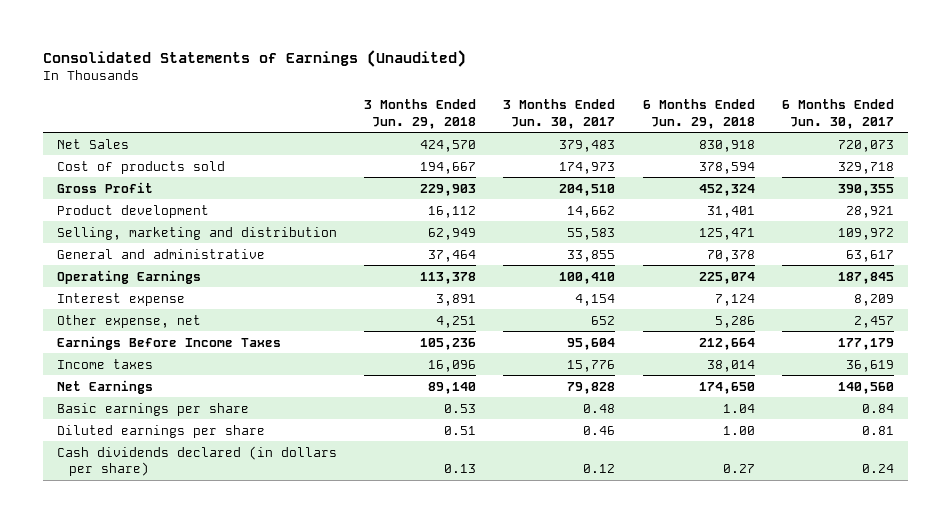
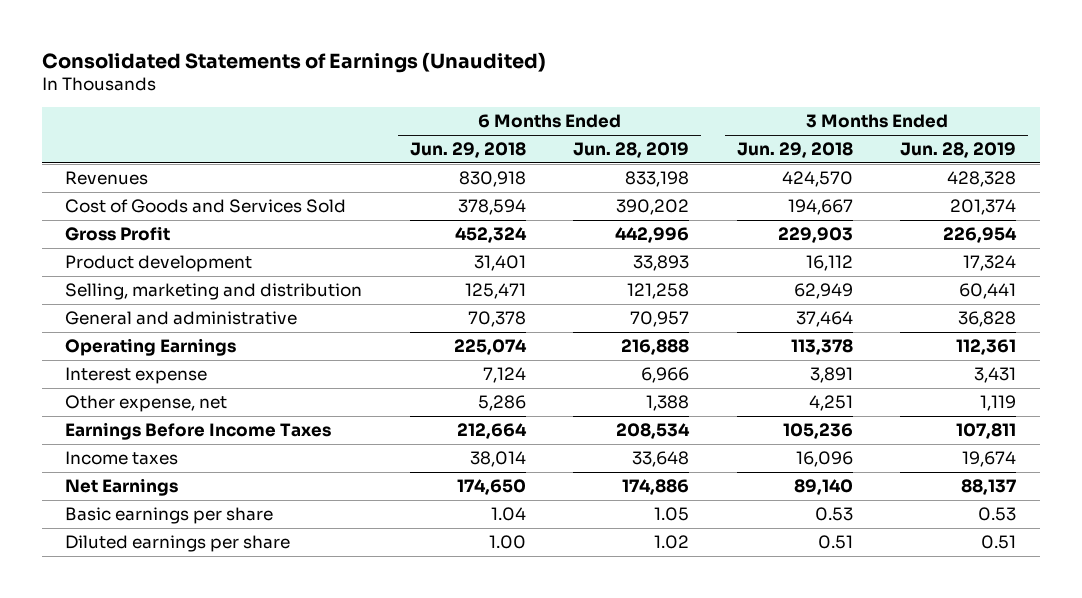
[503,99,616,129] 3 Months Ended Jun. 30, 2017 -> none
[781,99,894,129] 6 Months Ended Jun. 30, 2017 -> none
none -> [573,142,690,159] Jun. 28, 2019
none -> [900,142,1017,159] Jun. 28, 2019
[56,138,129,149] Net Sales -> [65,171,149,186] Revenues
[56,160,225,174] Cost of products sold -> [65,199,347,214] Cost of Goods and Services Sold
[56,445,337,477] Cash dividends declared (in dollars per share) -> none

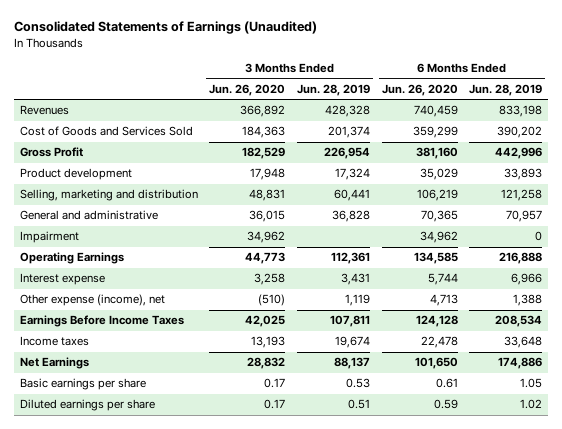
[409,142,526,159] Jun. 29, 2018 -> none
[736,142,853,159] Jun. 29, 2018 -> none
none -> [209,83,286,96] Jun. 26, 2020
none -> [381,83,458,96] Jun. 26, 2020
none -> [19,231,79,244] Impairment
[65,395,228,413] Other expense, net -> [19,294,165,307] Other expense (income), net

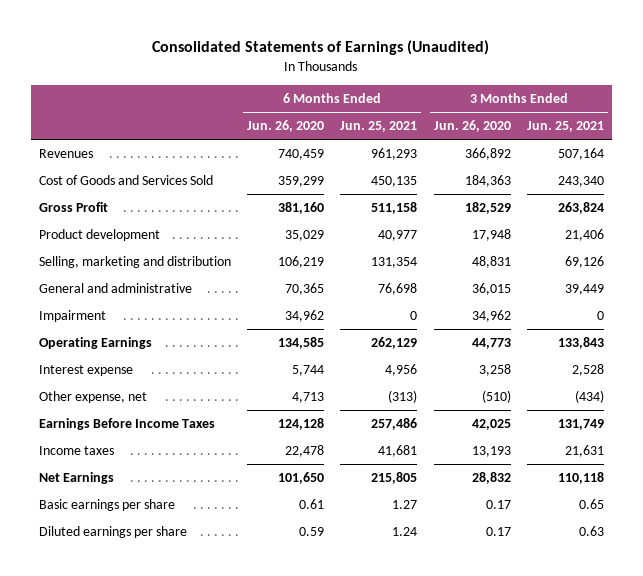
[297,83,371,96] Jun. 28, 2019 -> none
[469,83,543,96] Jun. 28, 2019 -> none
none -> [340,121,418,133] Jun. 25, 2021
none -> [526,121,604,133] Jun. 25, 2021
[19,294,165,307] Other expense (income), net -> [38,391,147,404] Other expense, net

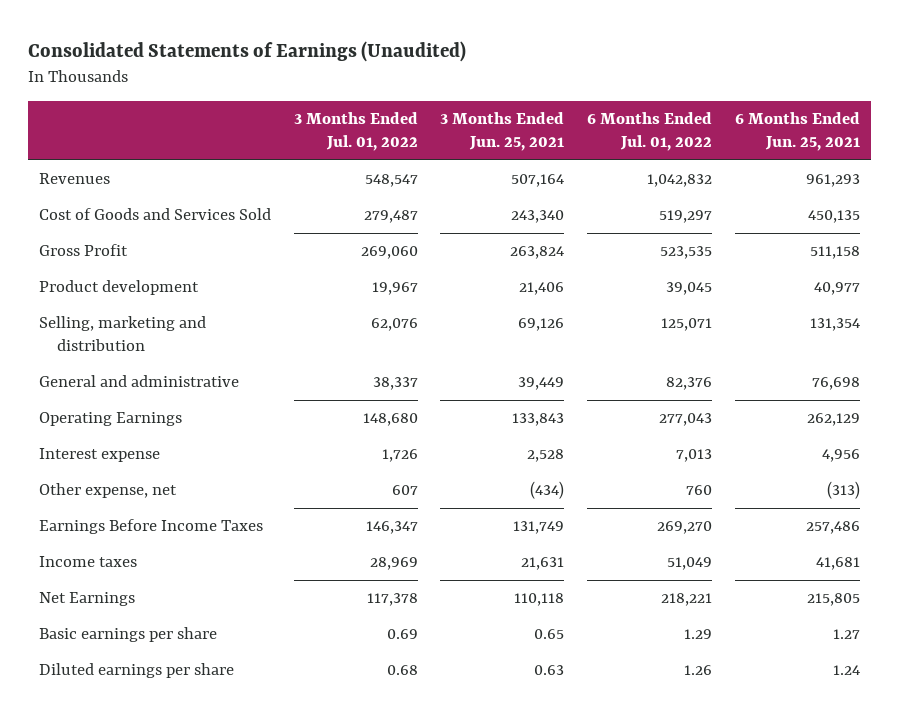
[247,120,325,133] Jun. 26, 2020 -> none
[433,120,511,133] Jun. 26, 2020 -> none
none -> [293,112,418,152] 3 Months Ended Jul. 01, 2022
none -> [587,112,713,152] 6 Months Ended Jul. 01, 2022
[38,310,106,323] Impairment -> none

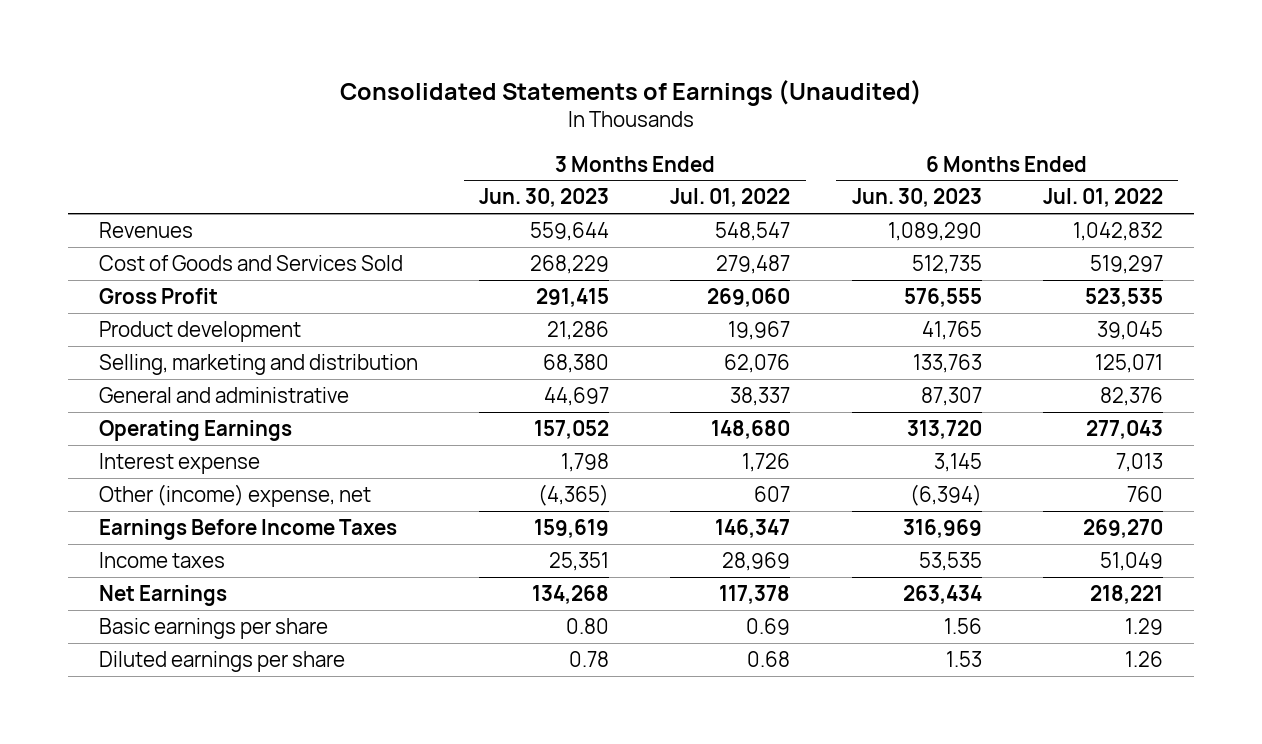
[440,112,565,152] 3 Months Ended Jun. 25, 2021 -> none
[734,112,860,152] 6 Months Ended Jun. 25, 2021 -> none
none -> [479,188,610,208] Jun. 30, 2023
none -> [851,188,982,208] Jun. 30, 2023
[38,483,177,499] Other expense, net -> [98,483,371,507] Other (income) expense, net

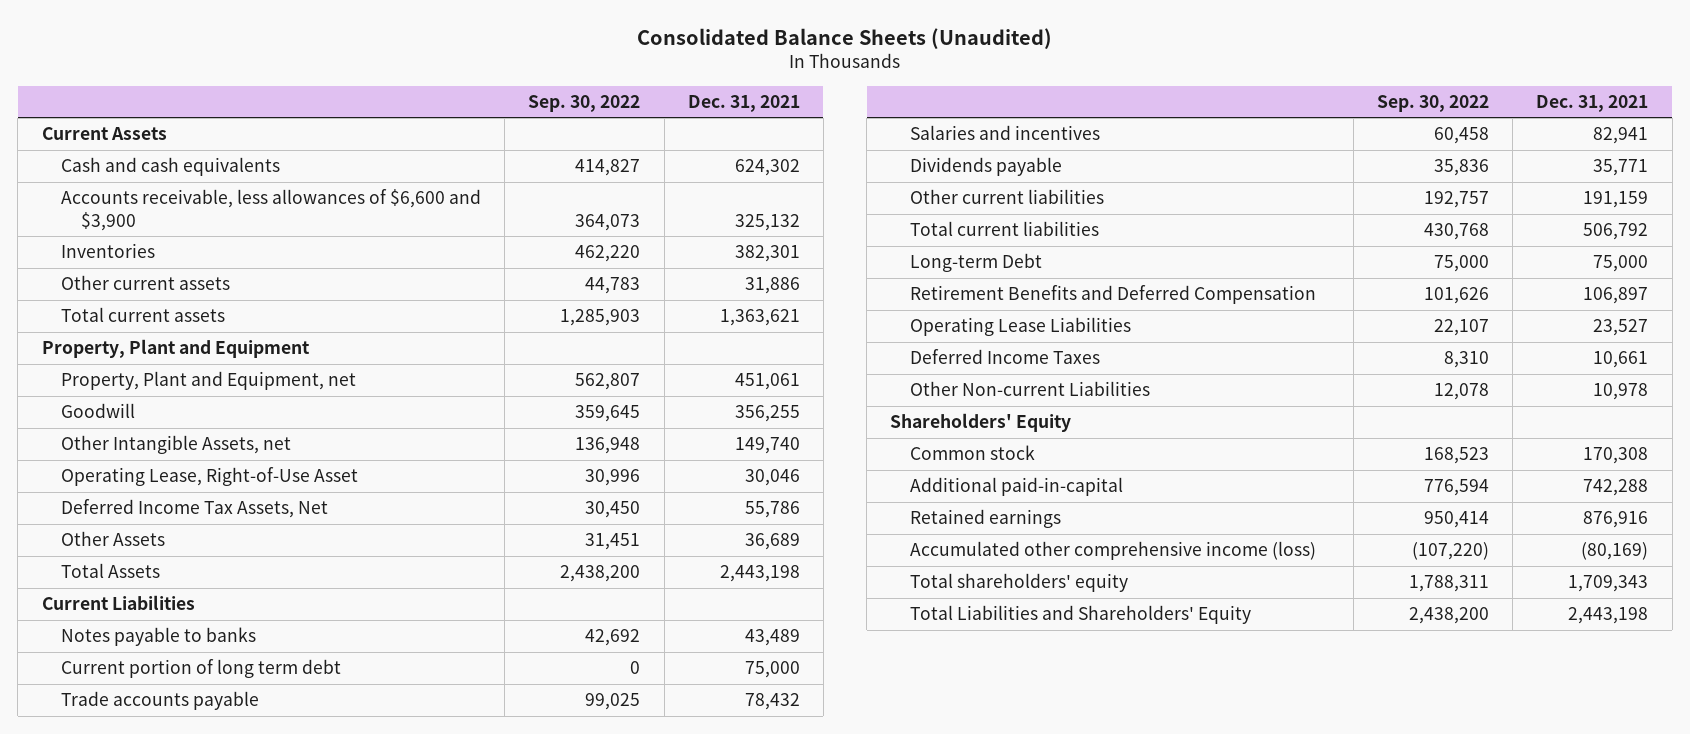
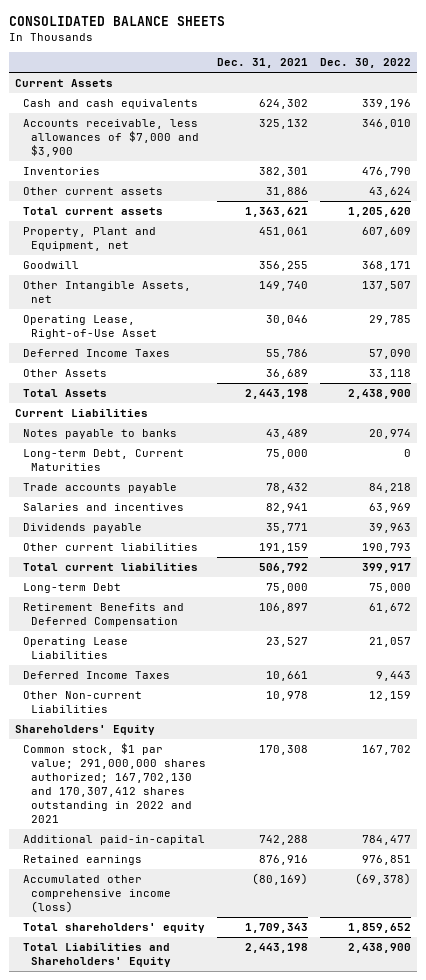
[637,27,1053,49] Consolidated Balance Sheets (Unaudited) -> [9,16,226,27] CONSOLIDATED BALANCE SHEETS
[528,94,641,112] Sep. 30, 2022 -> none
none -> [320,58,412,69] Dec. 30, 2022
[61,189,482,231] Accounts receivable, less allowances of $6,600 and $3,900 -> [22,118,199,158] Accounts receivable, less allowances of $7,000 and $3,900
[41,339,310,359] Property, Plant and Equipment -> none
[61,499,329,519] Deferred Income Tax Assets, Net -> [22,348,170,357] Deferred Income Taxes
[61,659,342,679] Current portion of long term debt -> [22,448,184,472] Long-term Debt, Current Maturities
[909,445,1035,461] Common stock -> [22,742,206,824] Common stock, $1 par value; 291,000,000 shares authorized; 167,702,130 and 170,307,412 shares outstanding in 2022 and 2021

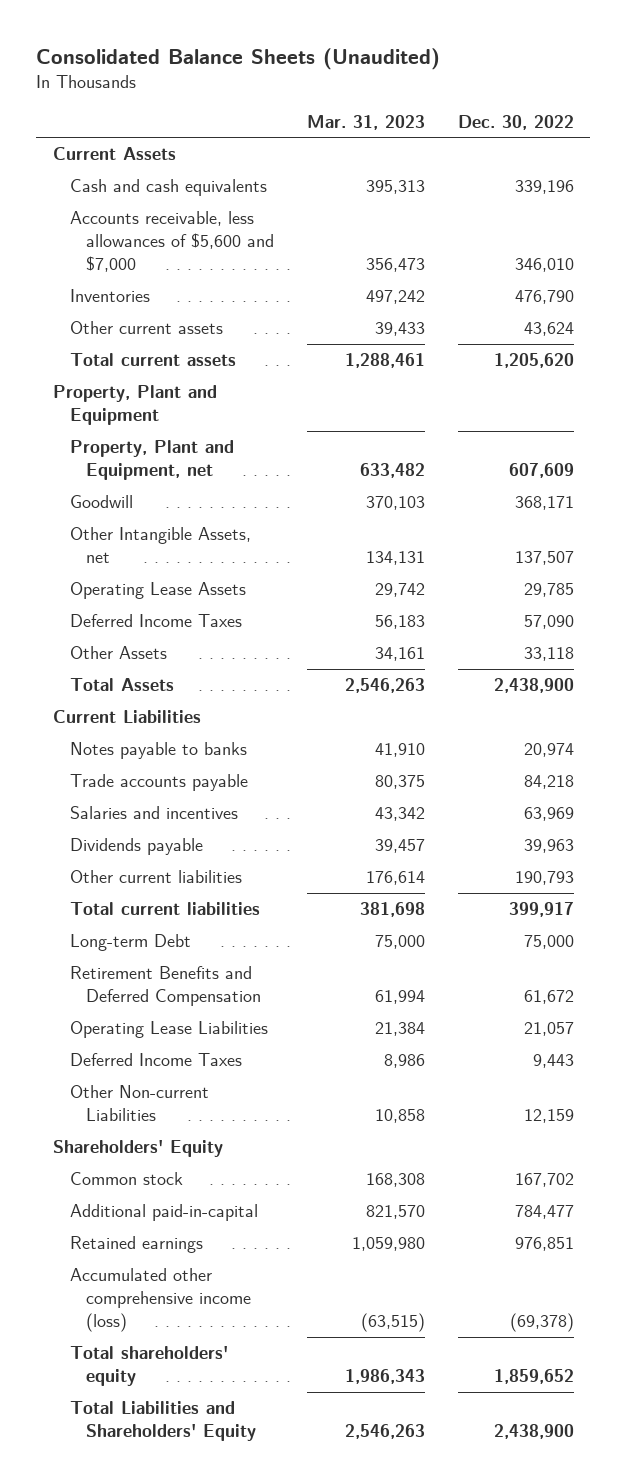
[9,16,226,27] CONSOLIDATED BALANCE SHEETS -> [36,47,441,70] Consolidated Balance Sheets (Unaudited)
[217,58,309,69] Dec. 31, 2021 -> none
none -> [306,114,425,130] Mar. 31, 2023
[22,118,199,158] Accounts receivable, less allowances of $7,000 and $3,900 -> [69,211,275,272] Accounts receivable, less allowances of $5,600 and $7,000
none -> [52,385,217,426] Property, Plant and Equipment
[22,314,157,340] Operating Lease, Right-of-Use Asset -> [69,582,246,600] Operating Lease Assets
[22,448,184,472] Long-term Debt, Current Maturities -> none
[22,742,206,824] Common stock, $1 par value; 291,000,000 shares authorized; 167,702,130 and 170,307,412 shares outstanding in 2022 and 2021 -> [69,1172,183,1186] Common stock

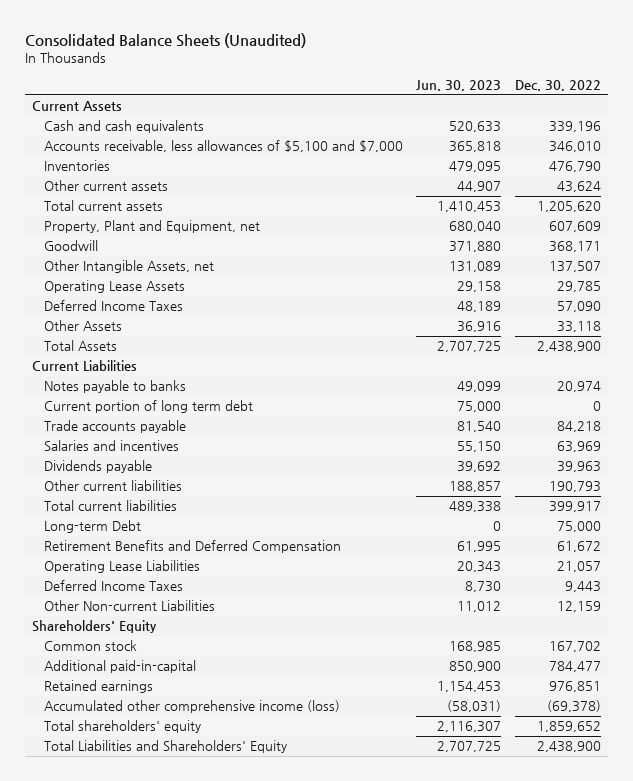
[306,114,425,130] Mar. 31, 2023 -> none
none -> [416,80,502,92] Jun. 30, 2023
[69,211,275,272] Accounts receivable, less allowances of $5,600 and $7,000 -> [43,140,403,153] Accounts receivable, less allowances of $5,100 and $7,000
[52,385,217,426] Property, Plant and Equipment -> none
none -> [43,400,253,414] Current portion of long term debt

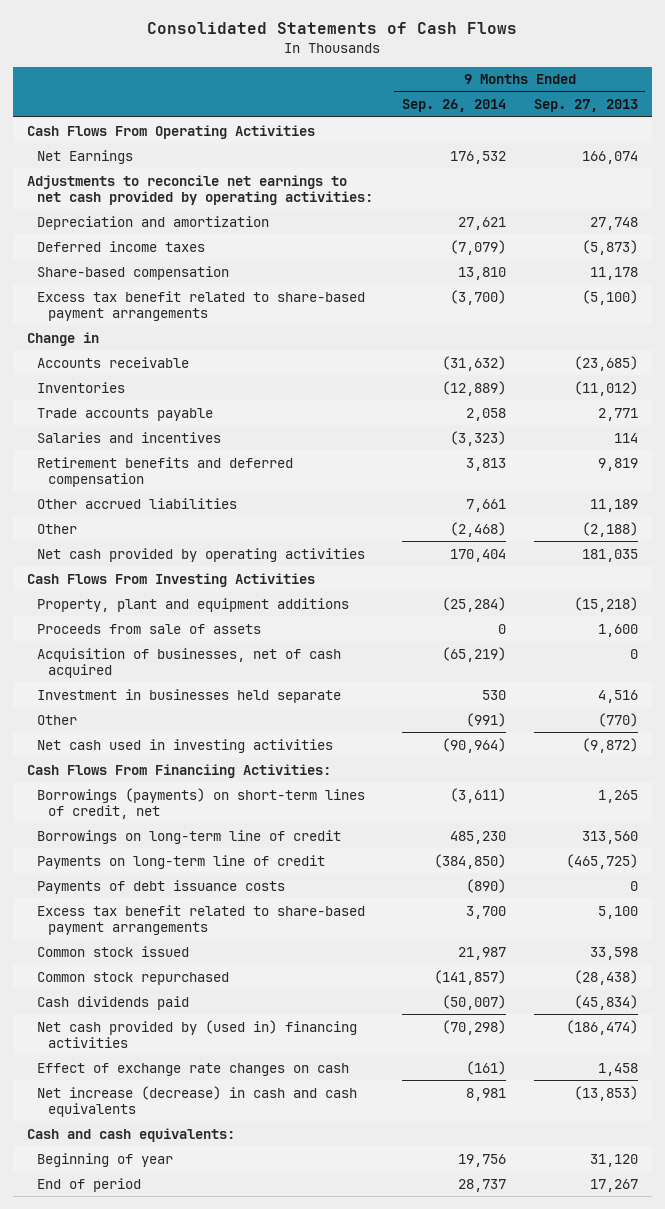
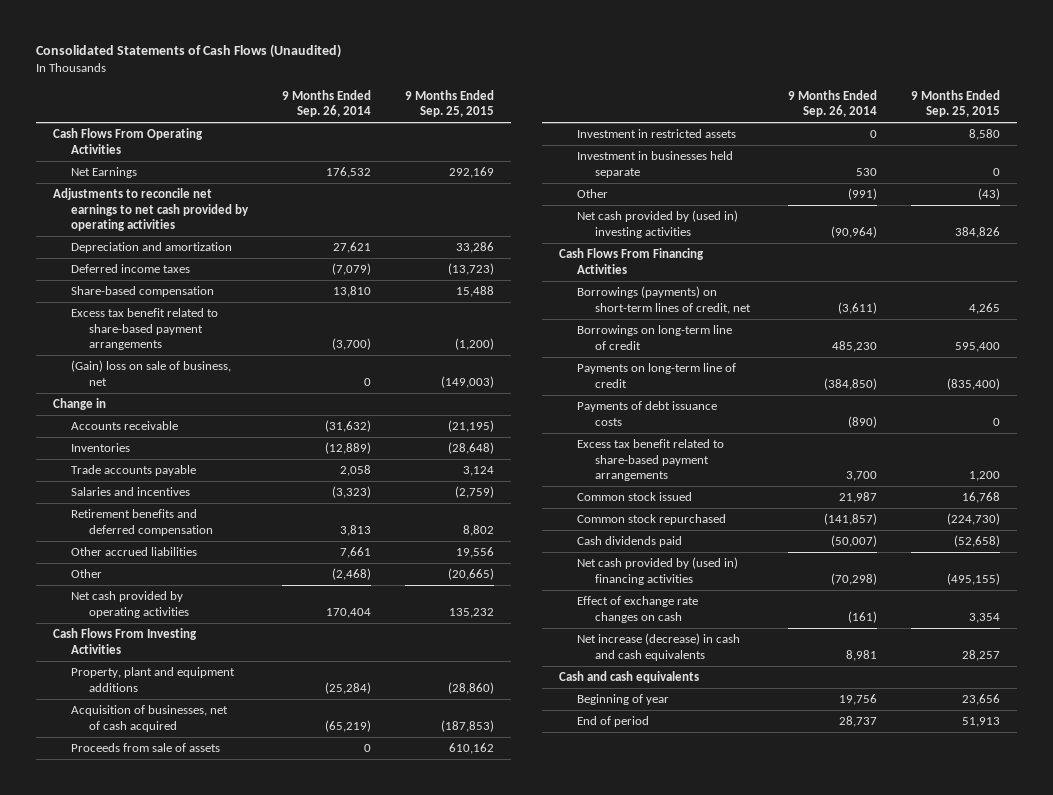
[147,22,518,35] Consolidated Statements of Cash Flows -> [36,44,342,59] Consolidated Statements of Cash Flows (Unaudited)
[533,99,638,113] Sep. 27, 2013 -> none
none -> [405,89,495,117] 9 Months Ended Sep. 25, 2015
[27,174,374,205] Adjustments to reconcile net earnings to net cash provided by operating activities: -> [53,188,249,232] Adjustments to reconcile net earnings to net cash provided by operating activities
none -> [70,360,231,386] (Gain) loss on sale of business, net
[37,623,262,634] Proceeds from sale of assets -> [70,743,220,753] Proceeds from sale of assets
none -> [576,129,736,139] Investment in restricted assets
[37,738,334,753] Net cash used in investing activities -> [576,210,738,238] Net cash provided by (used in) investing activities
[27,763,332,778] Cash Flows From Financiing Activities: -> [558,248,704,274] Cash Flows From Financing Activities
[27,1127,236,1142] Cash and cash equivalents: -> [558,671,699,684] Cash and cash equivalents

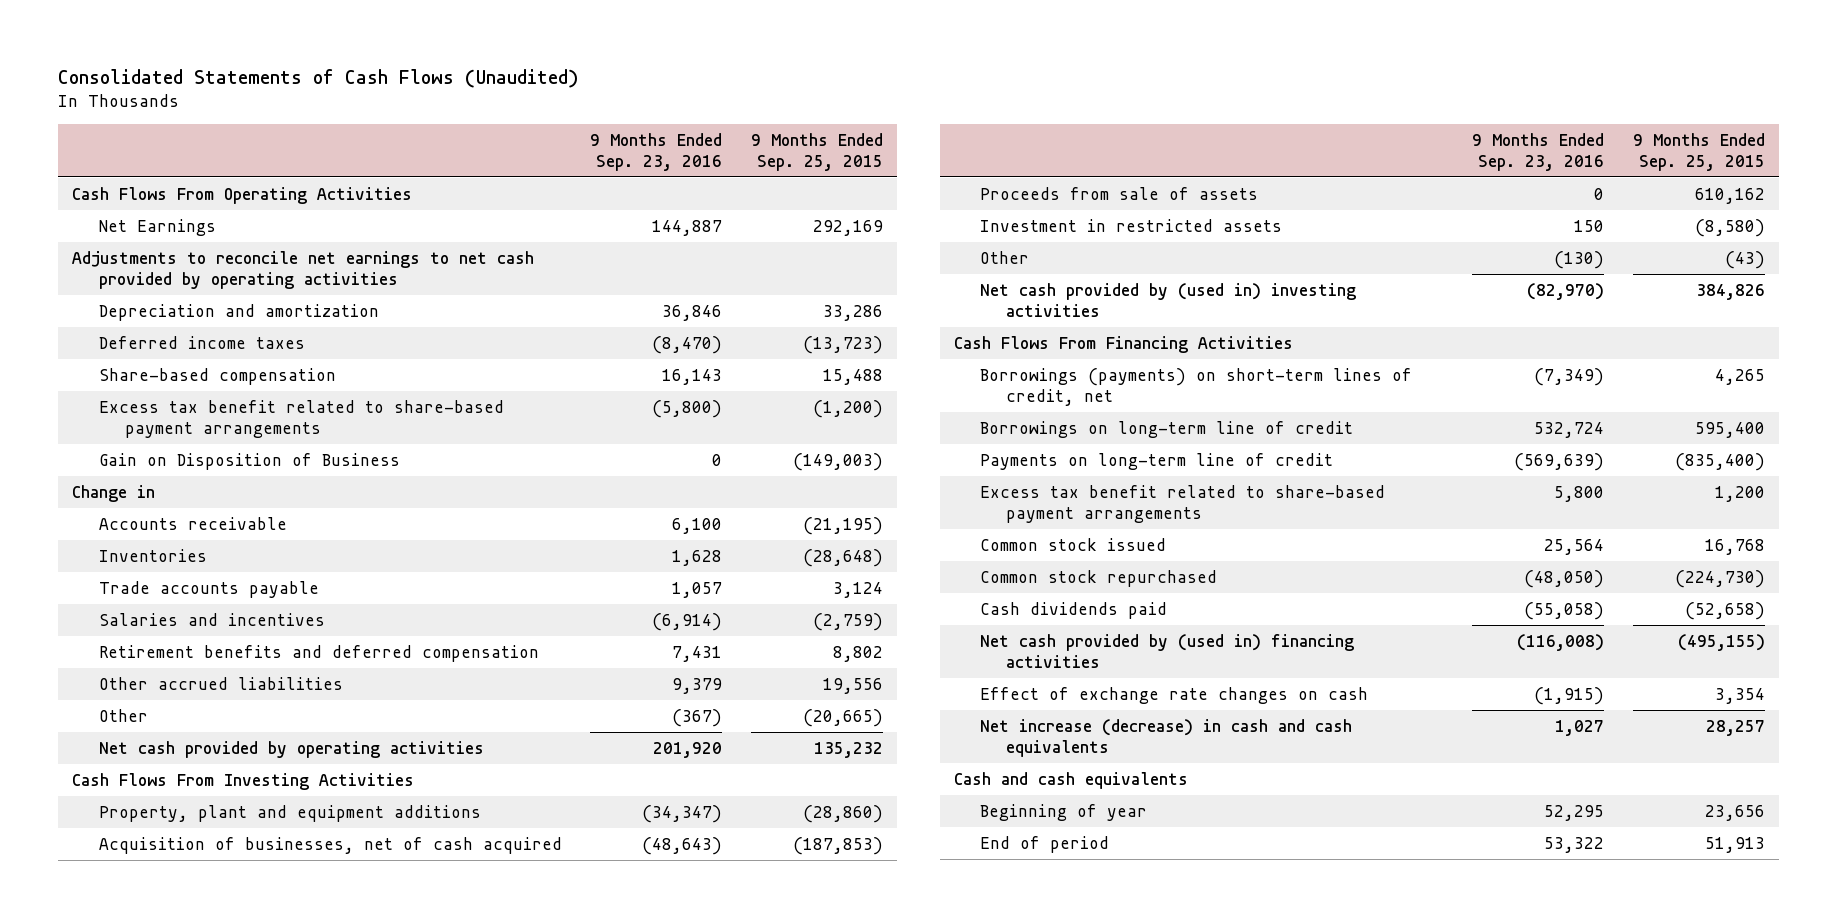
[282,89,372,117] 9 Months Ended Sep. 26, 2014 -> none
none -> [590,132,723,172] 9 Months Ended Sep. 23, 2016
[70,360,231,386] (Gain) loss on sale of business, net -> [98,452,400,470] Gain on Disposition of Business
[576,151,733,178] Investment in businesses held separate -> none
[968,129,1000,141] 8,580 -> [1694,218,1765,237] (8,580)
[576,401,717,426] Payments of debt issuance costs -> none

